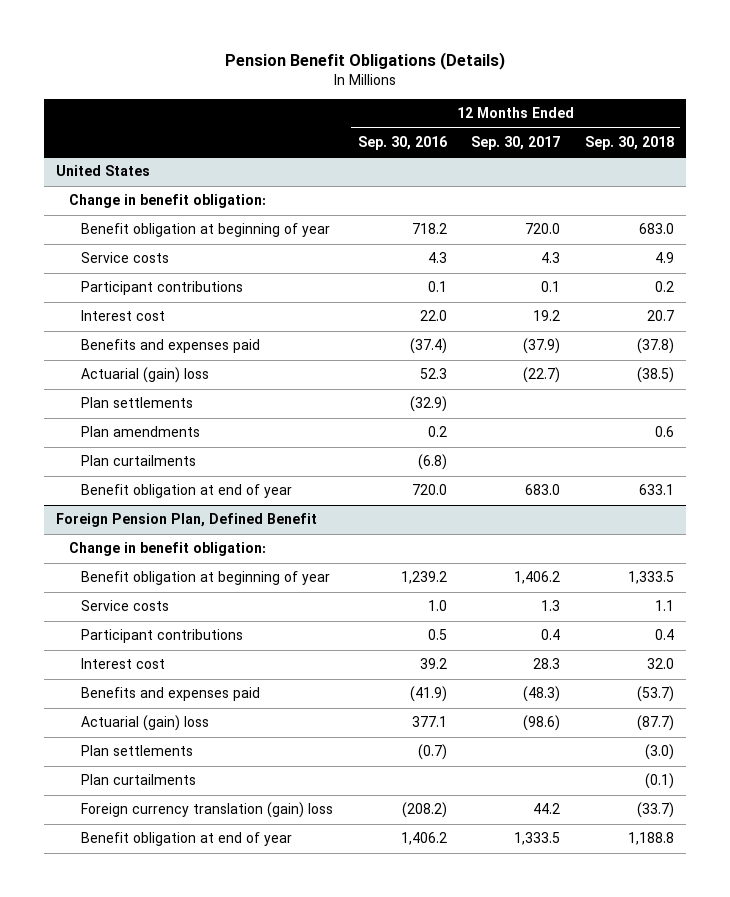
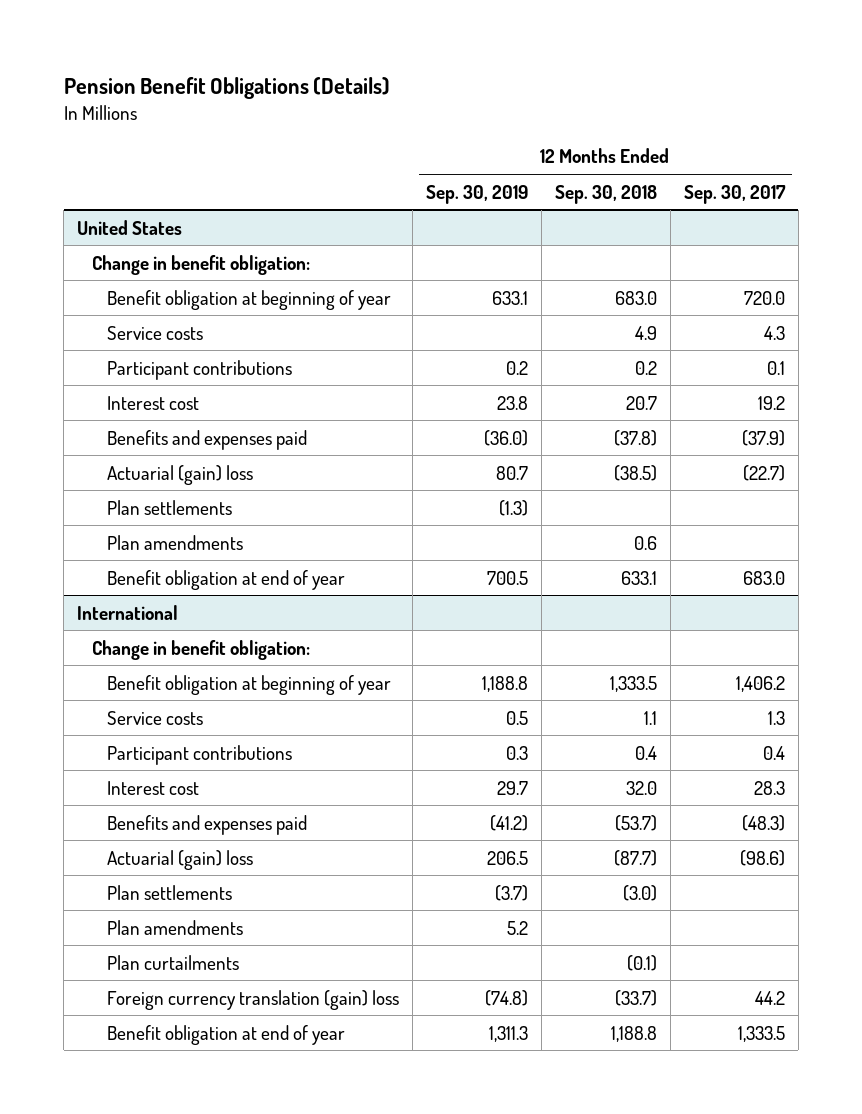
[357,136,447,151] Sep. 30, 2016 -> none
none -> [426,184,529,204] Sep. 30, 2019
[80,455,196,467] Plan curtailments -> none
[56,513,318,528] Foreign Pension Plan, Defined Benefit -> [77,604,179,620] International
none -> [107,919,244,935] Plan amendments

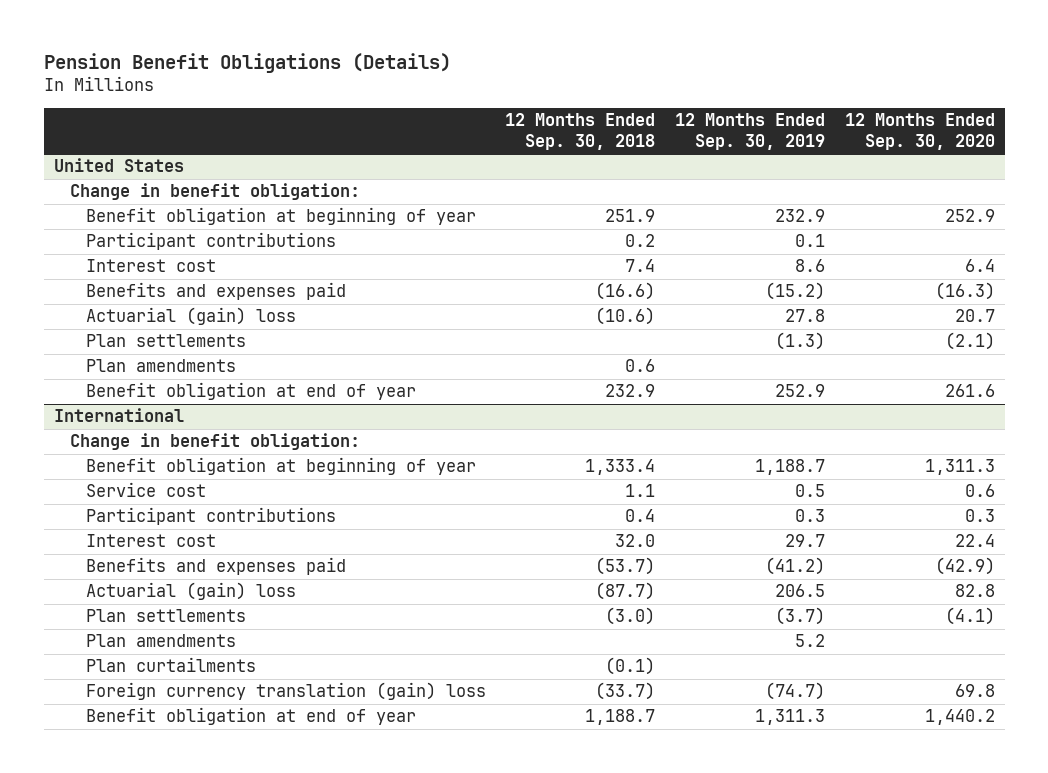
[683,184,786,204] Sep. 30, 2017 -> none
none -> [844,113,995,150] 12 Months Ended Sep. 30, 2020
[107,325,204,340] Service costs -> none
[492,290,529,305] 633.1 -> [775,209,826,223] 232.9
[614,290,657,305] 683.0 -> [605,209,656,223] 251.9
[506,360,529,375] 0.2 -> [795,234,826,248] 0.1
[497,395,529,410] 23.8 -> [795,259,826,273] 8.6
[625,395,657,410] 20.7 -> [625,259,656,273] 7.4
[484,429,529,446] (36.0) -> [765,282,826,301] (15.2)
[613,429,657,446] (37.8) -> [595,282,656,301] (16.6)
[496,465,529,480] 80.7 -> [785,309,826,323] 27.8
[613,464,657,481] (38.5) -> [595,307,656,326] (10.6)
[487,570,529,585] 700.5 -> [775,384,826,398] 252.9
[620,570,657,585] 633.1 -> [605,384,656,398] 232.9
[482,675,529,692] 1,188.8 -> [755,459,826,476] 1,188.7
[609,675,657,692] 1,333.5 -> [585,459,656,476] 1,333.4
[107,710,204,725] Service costs -> [85,482,206,498] Service cost
[485,989,529,1006] (74.8) -> [765,682,826,701] (74.7)
[610,1025,657,1042] 1,188.8 -> [585,709,656,726] 1,188.7

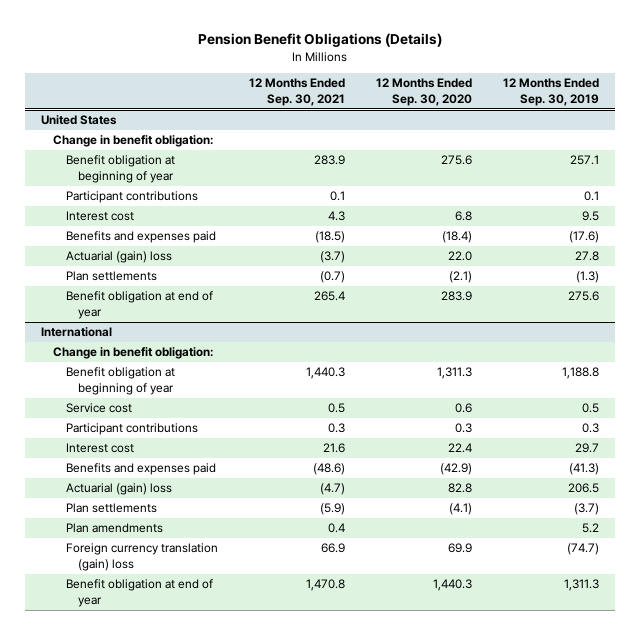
[505,113,656,150] 12 Months Ended Sep. 30, 2018 -> none
none -> [248,78,345,106] 12 Months Ended Sep. 30, 2021
[775,209,826,223] 232.9 -> [570,155,600,166] 257.1
[944,209,995,223] 252.9 -> [441,155,473,166] 275.6
[795,259,826,273] 8.6 -> [582,211,600,222] 9.5
[964,259,995,273] 6.4 -> [455,211,473,222] 6.8
[765,282,826,301] (15.2) -> [569,231,600,244] (17.6)
[934,282,995,301] (16.3) -> [442,231,473,244] (18.4)
[954,309,995,323] 20.7 -> [448,251,473,262] 22.0
[85,359,236,373] Plan amendments -> none
[775,384,826,398] 252.9 -> [568,291,600,302] 275.6
[944,384,995,398] 261.6 -> [441,291,473,302] 283.9
[755,459,826,476] 1,188.7 -> [562,367,600,380] 1,188.8
[765,557,826,576] (41.2) -> [569,463,600,476] (41.3)
[85,657,256,673] Plan curtailments -> none
[954,684,995,698] 69.8 -> [448,543,473,554] 69.9
[924,709,995,726] 1,440.2 -> [433,579,473,592] 1,440.3

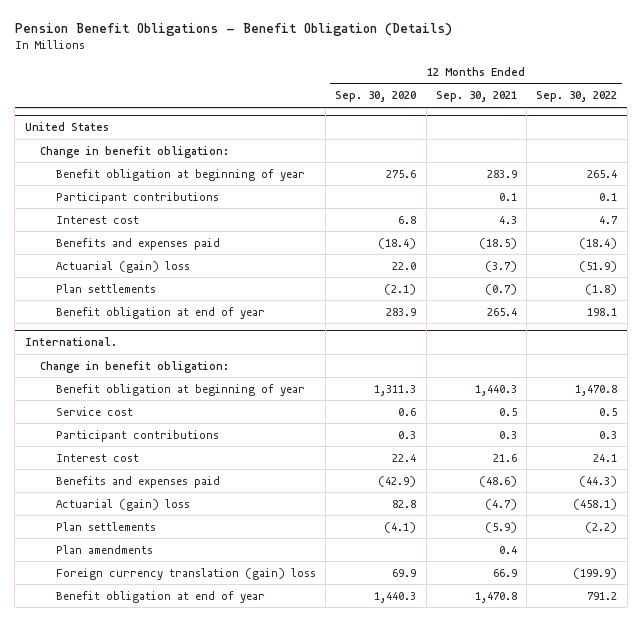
[198,33,443,48] Pension Benefit Obligations (Details) -> [14,22,452,36] Pension Benefit Obligations - Benefit Obligation (Details)
[503,78,600,106] 12 Months Ended Sep. 30, 2019 -> none
none -> [536,91,618,103] Sep. 30, 2022
[40,327,112,338] International -> [24,337,117,347] International.

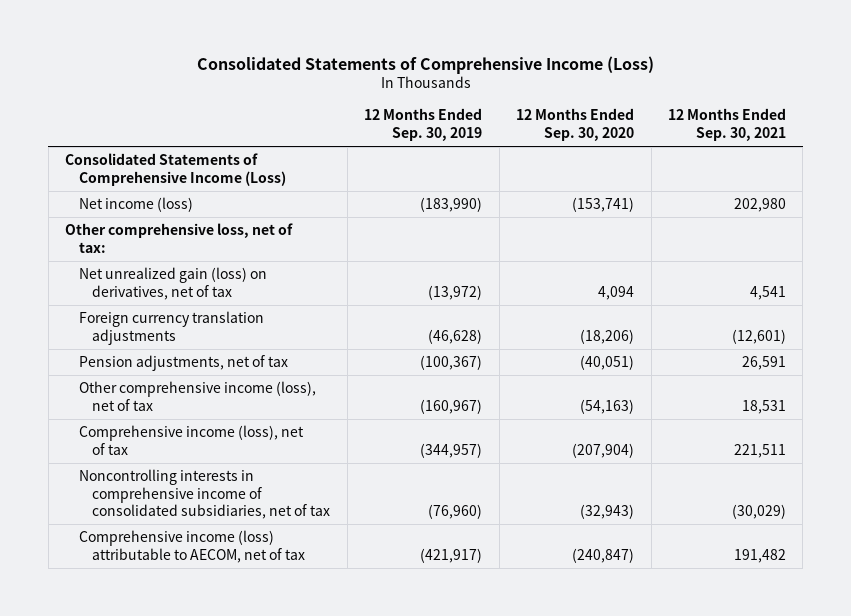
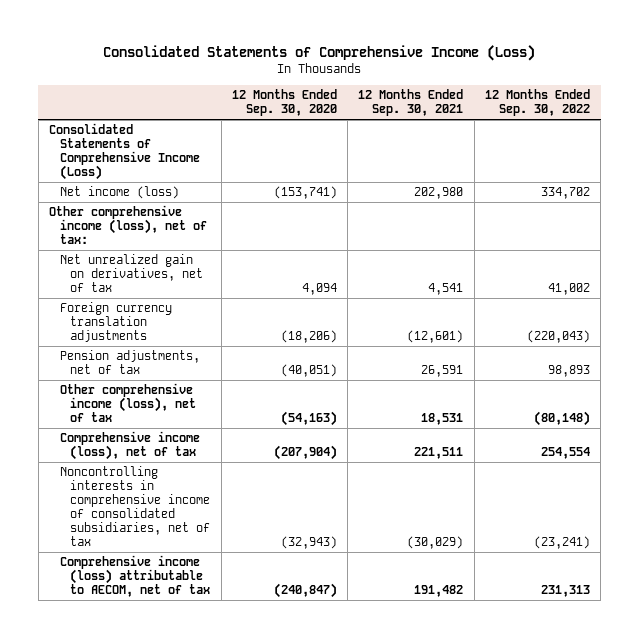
[364,108,483,141] 12 Months Ended Sep. 30, 2019 -> none
none -> [484,89,590,117] 12 Months Ended Sep. 30, 2022
[65,223,294,253] Other comprehensive loss, net of tax: -> [48,205,207,245] Other comprehensive income (loss), net of tax:
[78,267,267,300] Net unrealized gain (loss) on derivatives, net of tax -> [59,254,204,293] Net unrealized gain on derivatives, net of tax

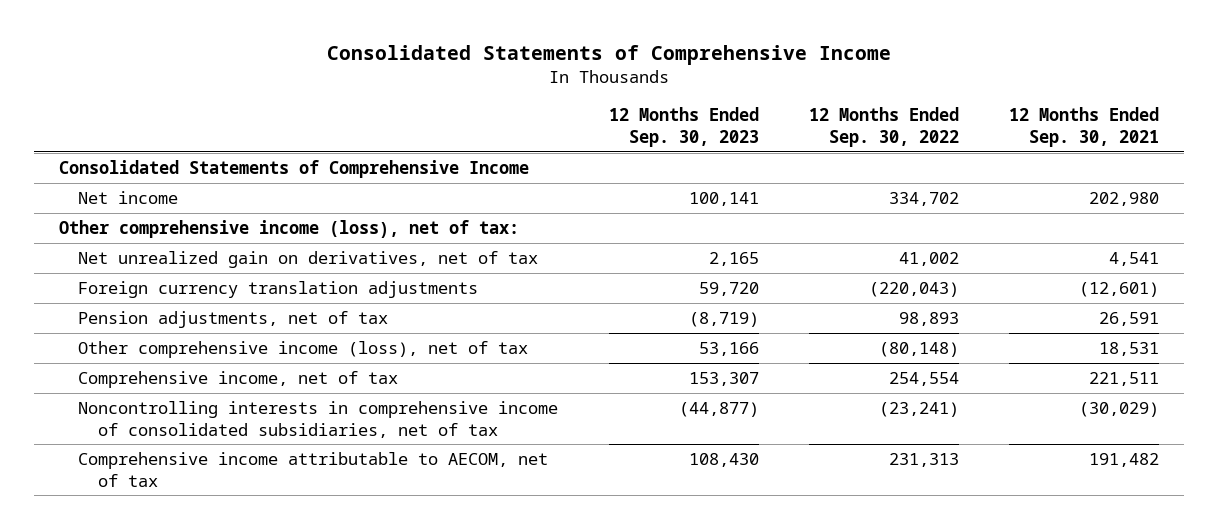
[103,44,536,61] Consolidated Statements of Comprehensive Income (Loss) -> [326,45,891,66] Consolidated Statements of Comprehensive Income
[231,89,337,117] 12 Months Ended Sep. 30, 2020 -> none
none -> [608,107,759,148] 12 Months Ended Sep. 30, 2023
[48,123,200,181] Consolidated Statements of Comprehensive Income (Loss) -> [58,159,529,178] Consolidated Statements of Comprehensive Income
[59,186,179,200] Net income (loss) -> [78,190,179,204] Net income
[59,431,200,461] Comprehensive income (loss), net of tax -> [78,370,399,388] Comprehensive income, net of tax
[59,555,211,598] Comprehensive income (loss) attributable to AECOM, net of tax -> [78,451,549,487] Comprehensive income attributable to AECOM, net of tax

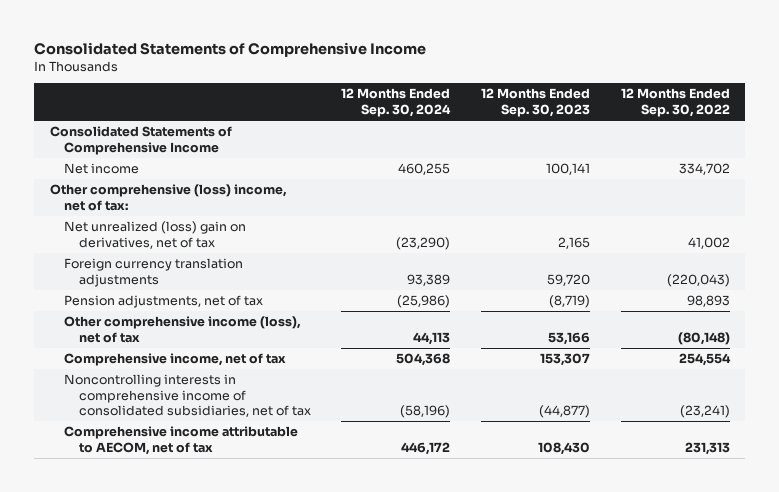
[1009,107,1160,148] 12 Months Ended Sep. 30, 2021 -> none
none -> [341,88,452,117] 12 Months Ended Sep. 30, 2024
[58,219,519,238] Other comprehensive income (loss), net of tax: -> [49,184,287,211] Other comprehensive (loss) income, net of tax:
[78,250,539,268] Net unrealized gain on derivatives, net of tax -> [64,221,247,249] Net unrealized (loss) gain on derivatives, net of tax

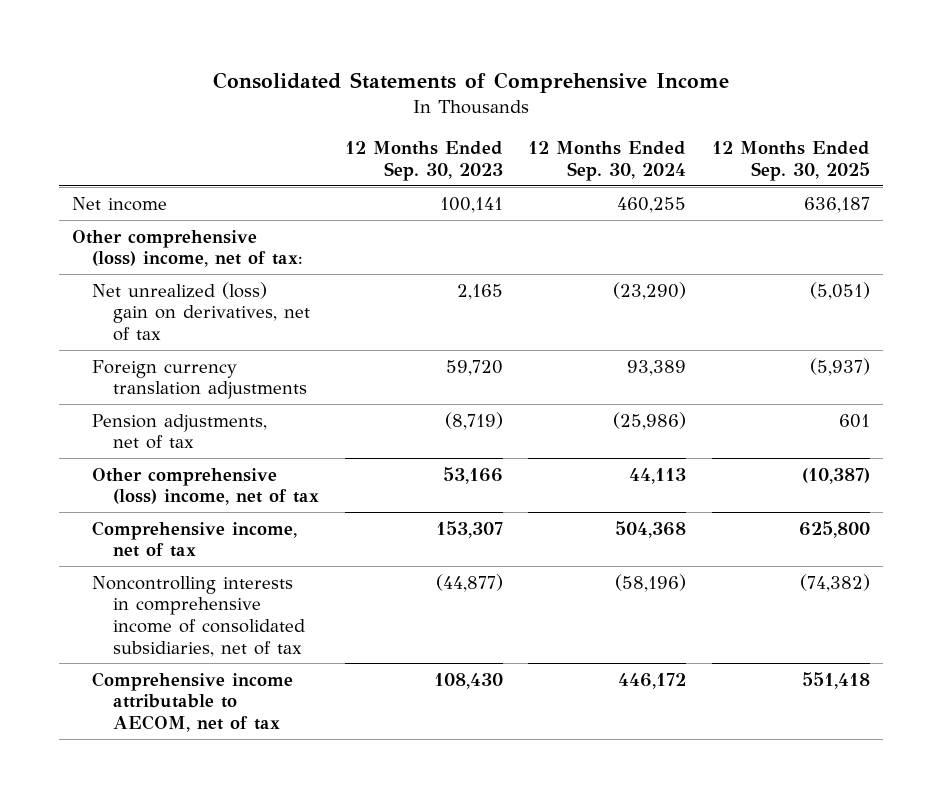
[620,88,730,117] 12 Months Ended Sep. 30, 2022 -> none
none -> [712,140,871,181] 12 Months Ended Sep. 30, 2025
[49,126,232,155] Consolidated Statements of Comprehensive Income -> none
[64,316,302,343] Other comprehensive income (loss), net of tax -> [92,467,319,506] Other comprehensive (loss) income, net of tax

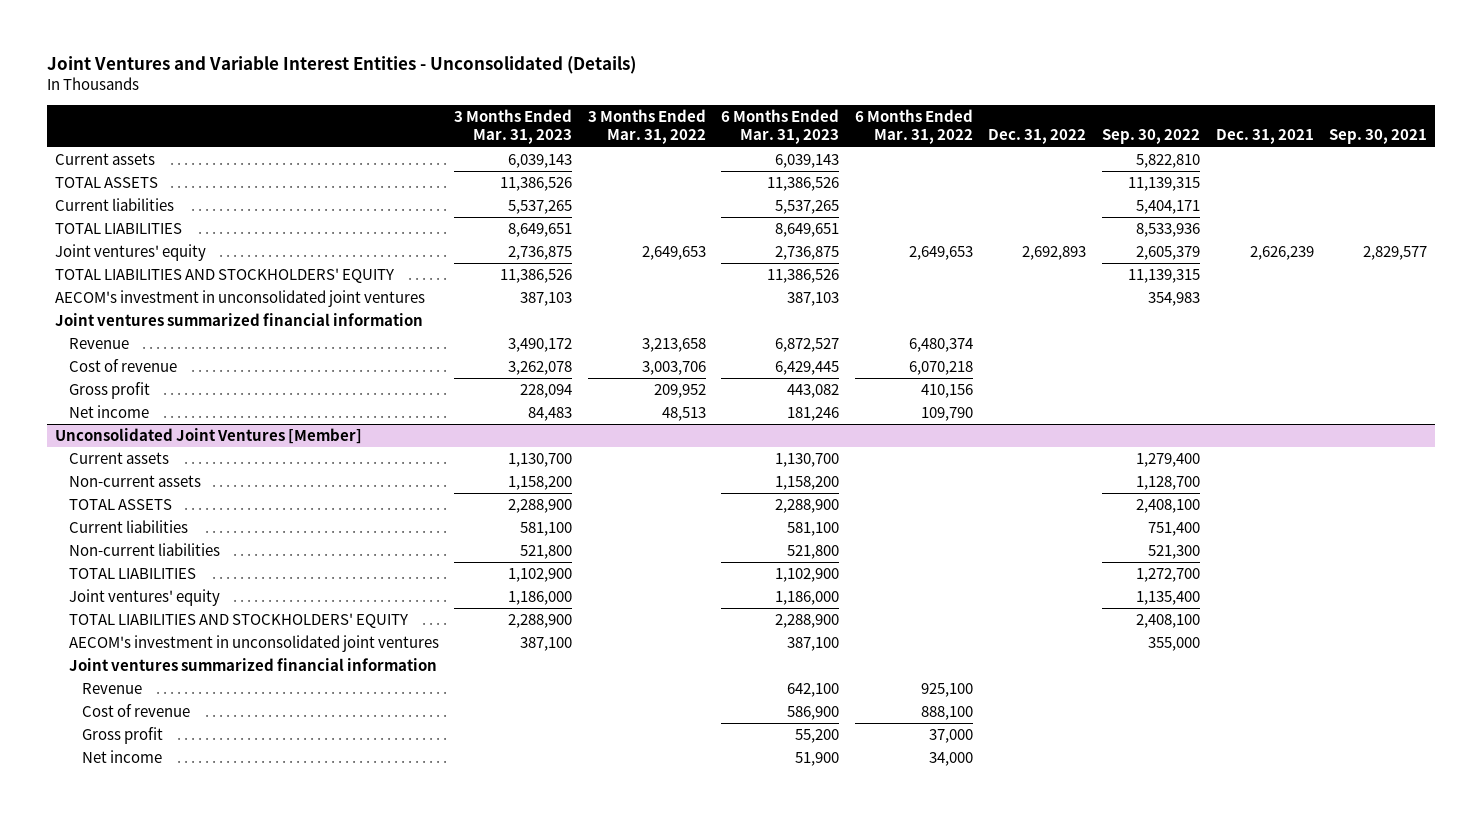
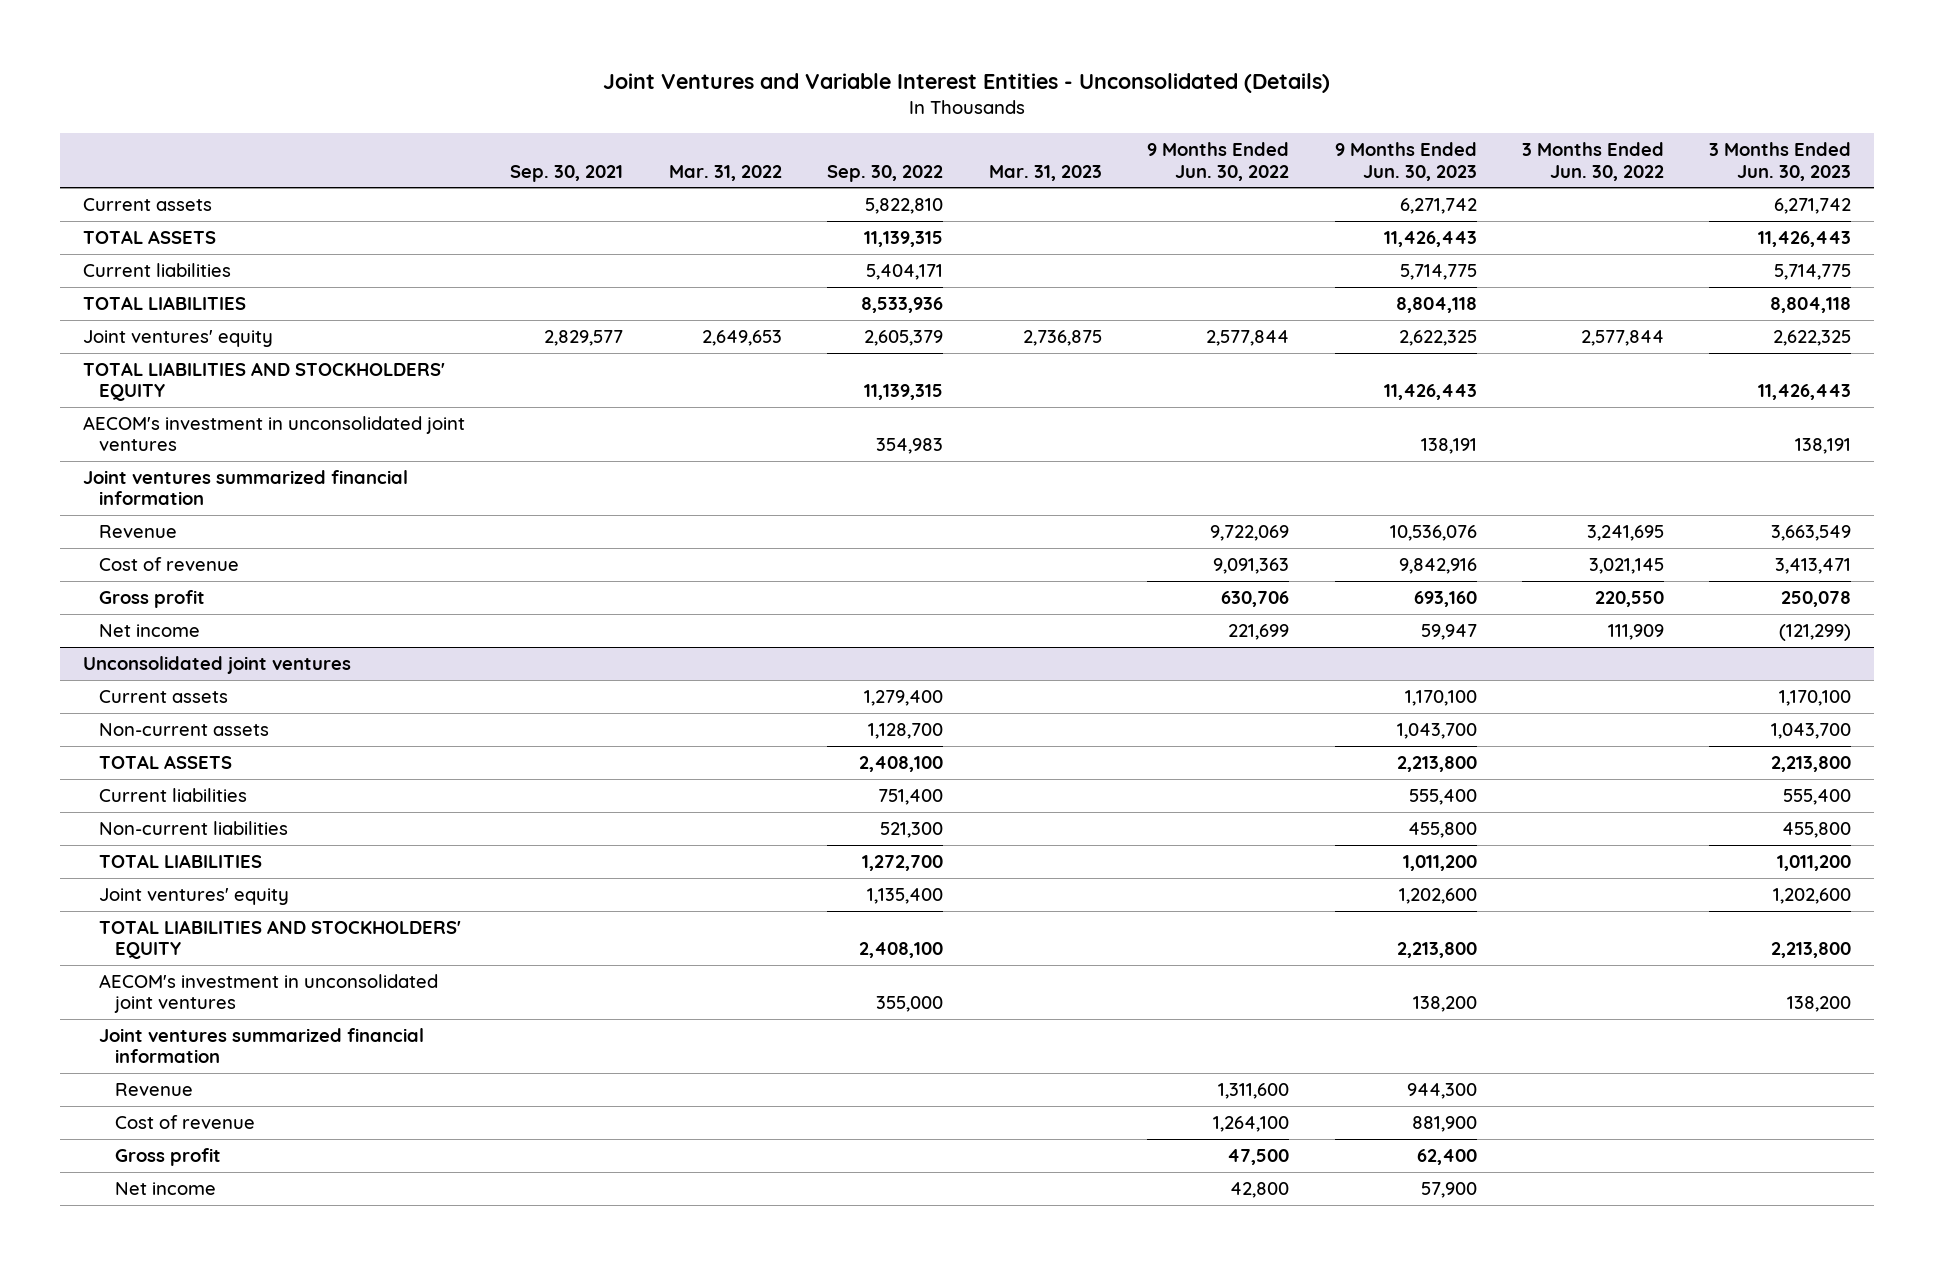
[454,109,573,145] 3 Months Ended Mar. 31, 2023 -> none
[587,109,706,145] 3 Months Ended Mar. 31, 2022 -> none
[721,109,840,145] 6 Months Ended Mar. 31, 2023 -> none
[854,109,973,145] 6 Months Ended Mar. 31, 2022 -> none
[988,129,1087,145] Dec. 31, 2022 -> none
[1215,129,1314,145] Dec. 31, 2021 -> none
none -> [668,164,782,181] Mar. 31, 2022
none -> [988,164,1102,181] Mar. 31, 2023
none -> [1147,142,1290,181] 9 Months Ended Jun. 30, 2022
none -> [1334,142,1477,181] 9 Months Ended Jun. 30, 2023
none -> [1522,142,1665,181] 3 Months Ended Jun. 30, 2022
none -> [1709,142,1852,181] 3 Months Ended Jun. 30, 2023
[55,428,363,445] Unconsolidated Joint Ventures [Member] -> [83,655,352,674] Unconsolidated joint ventures

